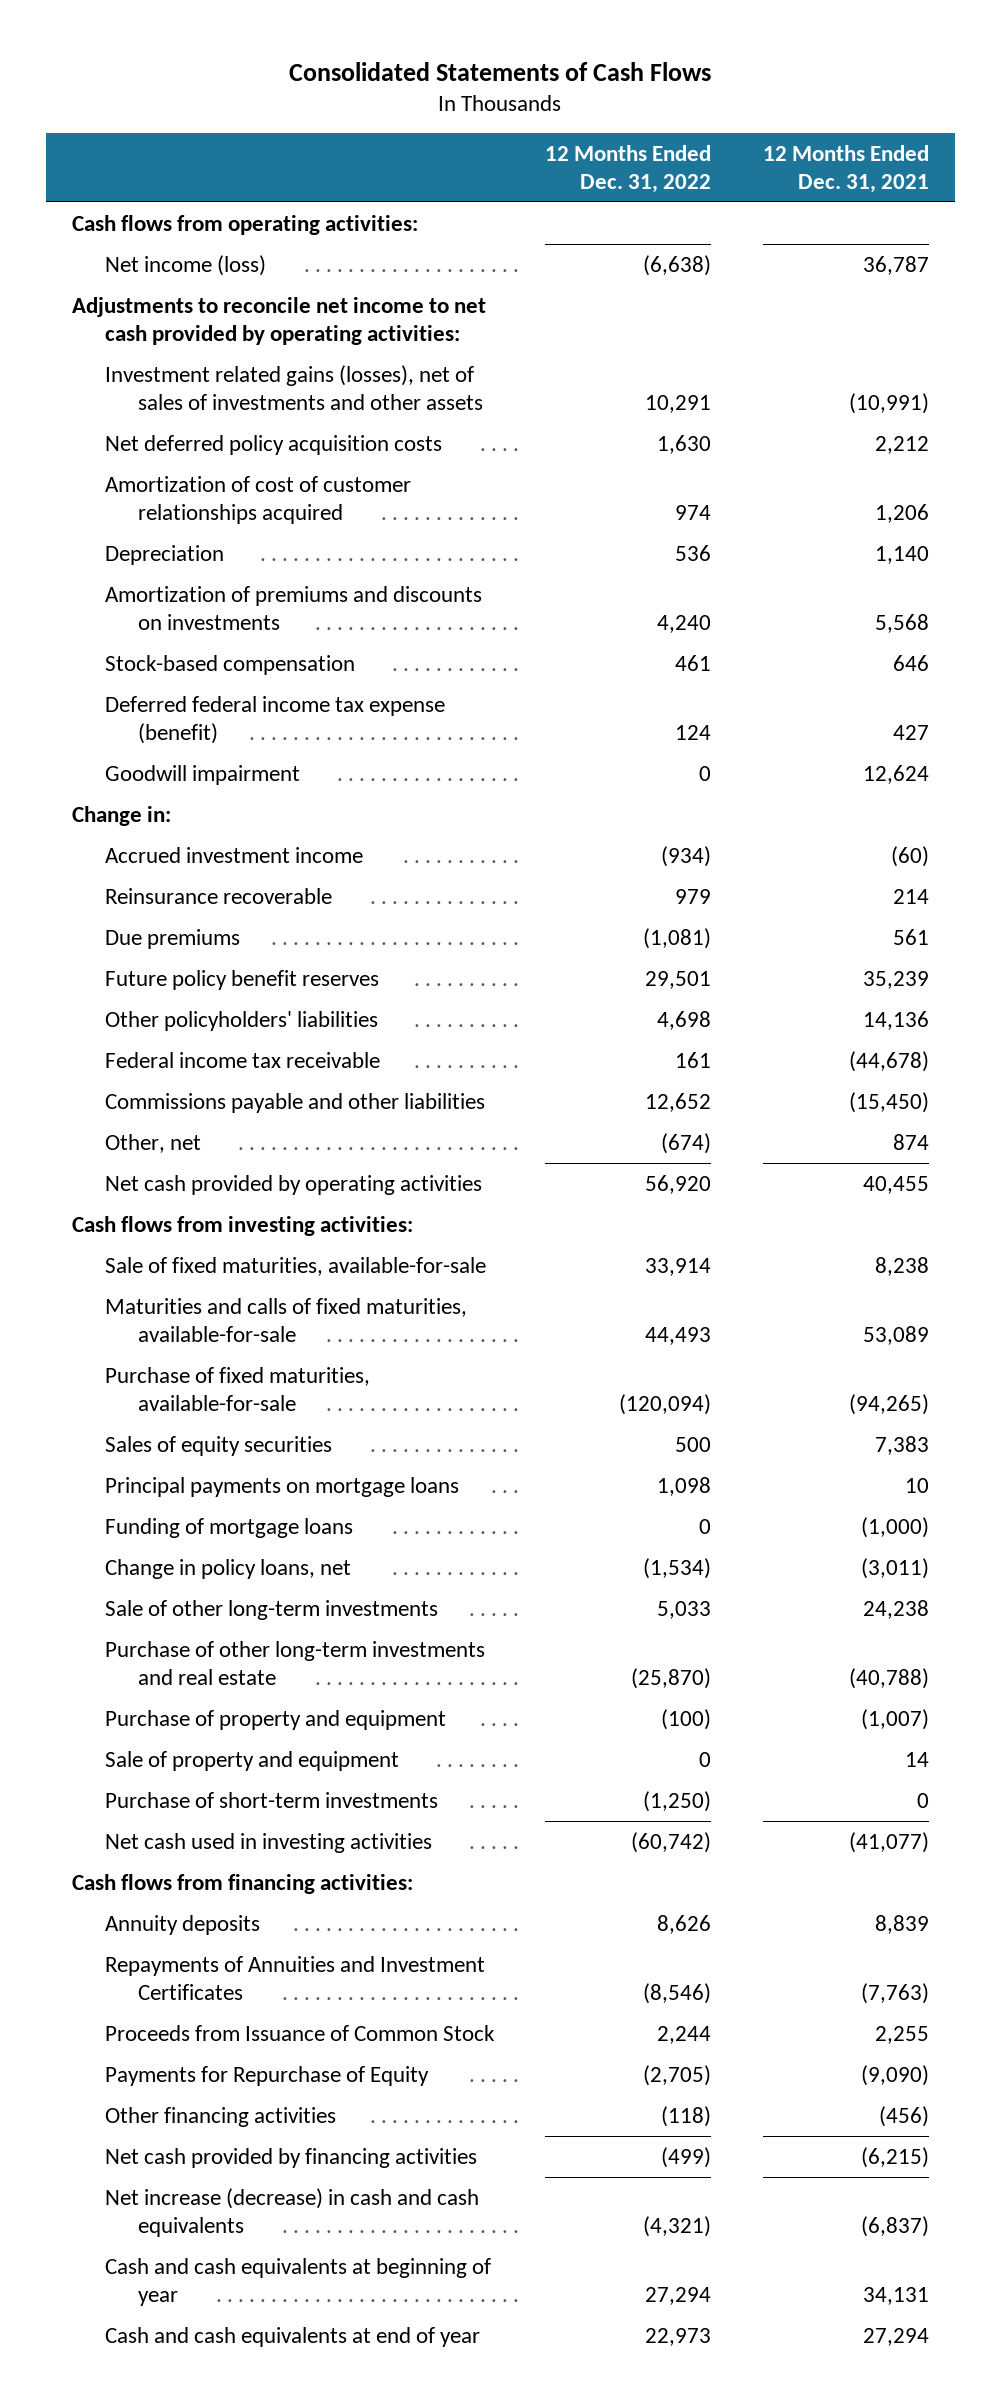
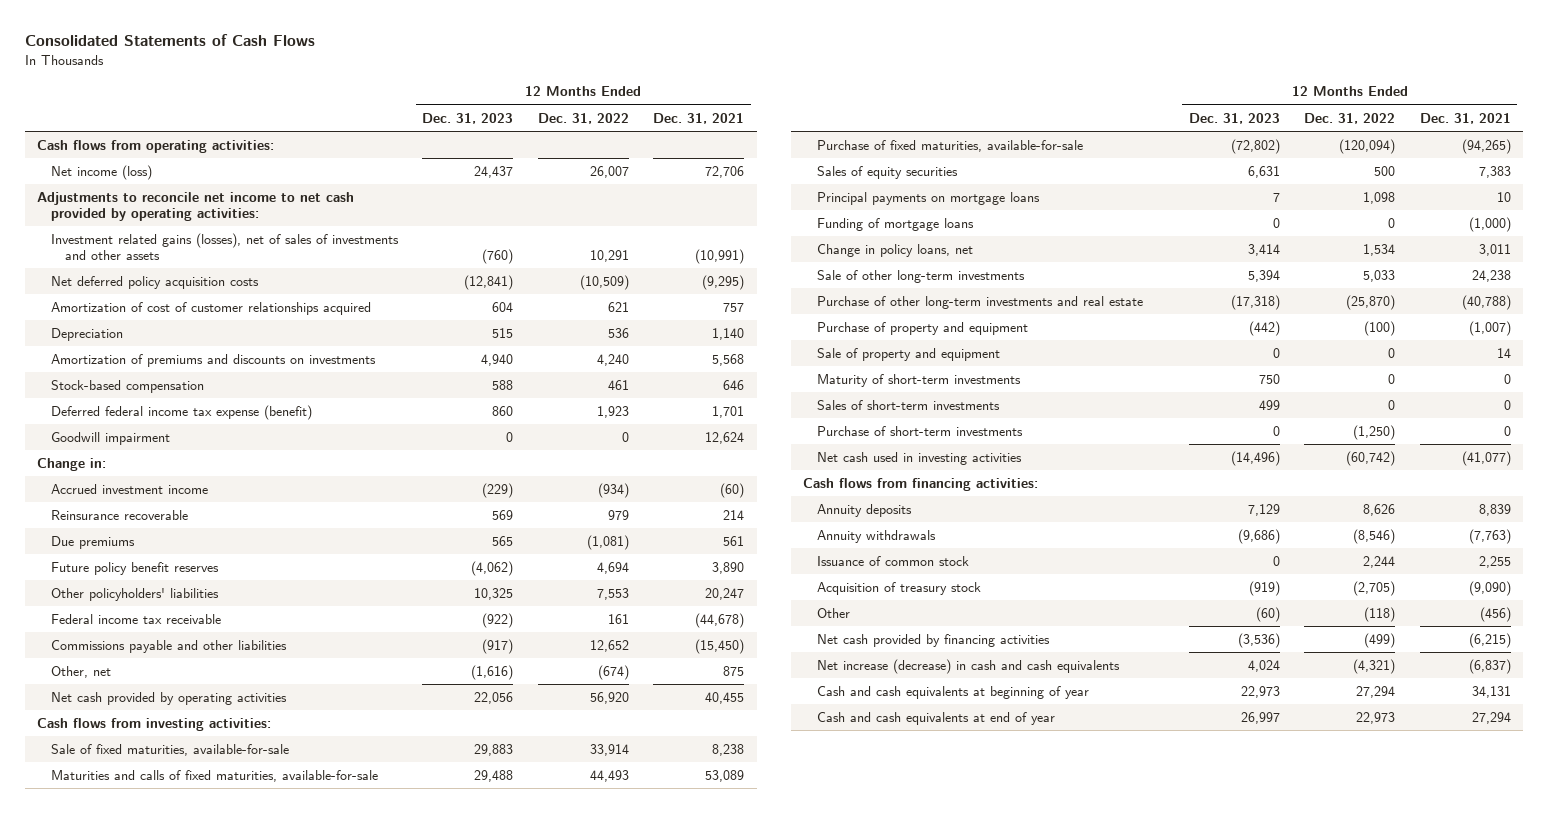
none -> [422,112,514,124] Dec. 31, 2023
[643,254,712,276] (6,638) -> [589,166,629,179] 26,007
[862,255,929,275] 36,787 -> [705,166,745,179] 72,706
[657,434,712,454] 1,630 -> [579,275,629,291] (10,509)
[874,435,929,454] 2,212 -> [702,275,745,291] (9,295)
[675,504,712,520] 974 -> [607,302,629,313] 621
[874,503,929,523] 1,206 -> [723,303,745,313] 757
[675,724,712,740] 124 -> [596,406,629,419] 1,923
[892,724,929,740] 427 -> [712,406,745,419] 1,701
[645,970,712,989] 29,501 -> [596,562,629,575] 4,694
[862,970,929,989] 35,239 -> [712,562,745,575] 3,890
[657,1010,712,1030] 4,698 -> [596,588,629,601] 7,553
[862,1010,929,1030] 14,136 -> [705,588,745,601] 20,247
[892,1133,929,1150] 874 -> [723,666,745,677] 875
[643,1557,712,1579] (1,534) -> [1363,244,1396,257] 1,534
[860,1557,929,1579] (3,011) -> [1478,244,1511,257] 3,011
none -> [817,374,1022,388] Maturity of short-term investments
none -> [817,400,1001,411] Sales of short-term investments
[104,1955,485,2000] Repayments of Annuities and Investment Certificates -> [817,530,937,544] Annuity withdrawals
[104,2024,495,2041] Proceeds from Issuance of Common Stock -> [817,556,970,567] Issuance of common stock
[104,2065,429,2086] Payments for Repurchase of Equity -> [817,582,982,596] Acquisition of treasury stock
[104,2106,336,2127] Other financing activities -> [817,608,851,619] Other

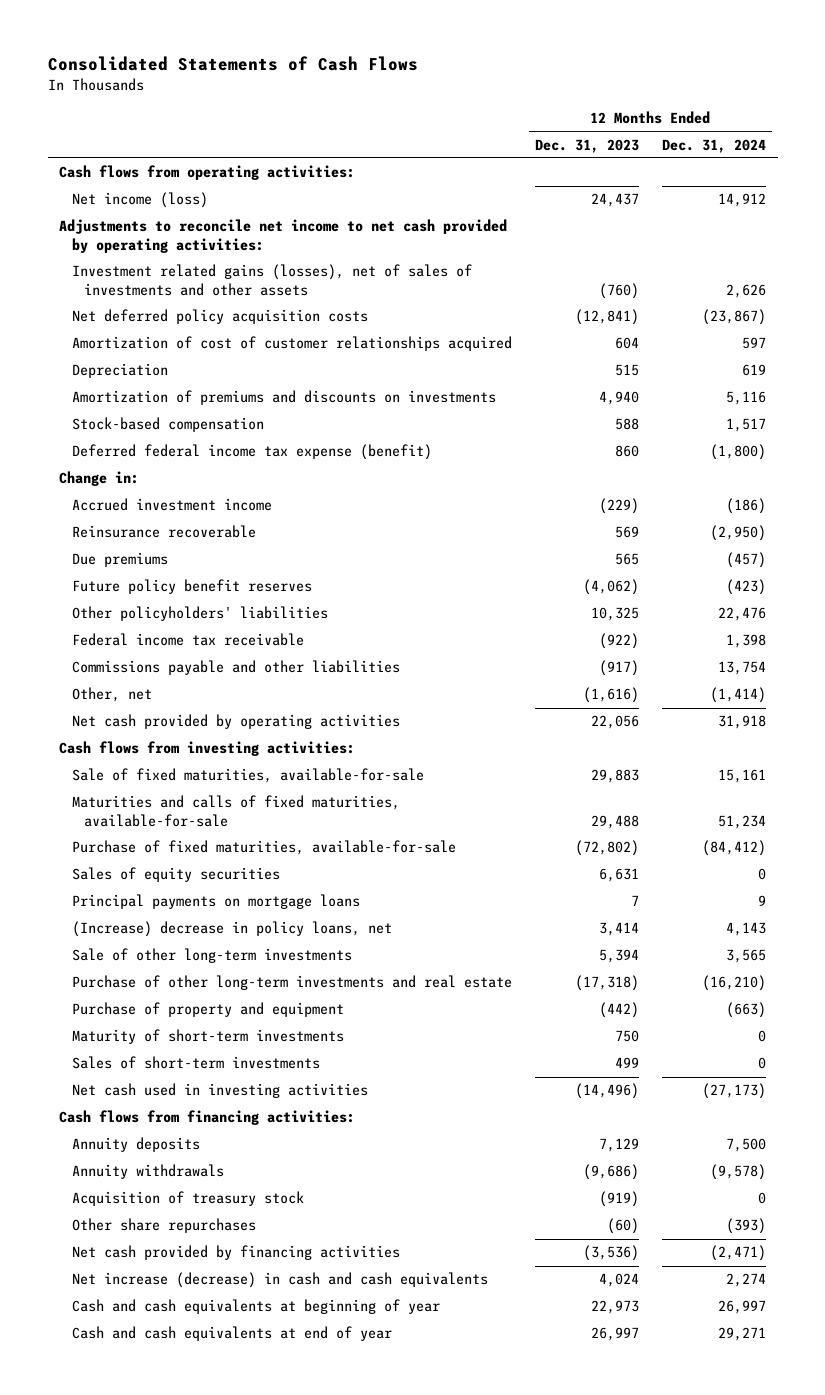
[537,112,629,124] Dec. 31, 2022 -> none
[653,112,745,124] Dec. 31, 2021 -> none
none -> [662,138,767,153] Dec. 31, 2024
[50,432,170,446] Goodwill impairment -> none
[817,218,975,232] Funding of mortgage loans -> none
[817,244,974,258] Change in policy loans, net -> [71,921,392,938] (Increase) decrease in policy loans, net
[817,348,1001,362] Sale of property and equipment -> none
[817,426,1024,437] Purchase of short-term investments -> none
[817,556,970,567] Issuance of common stock -> none
[817,608,851,619] Other -> none
none -> [71,1218,256,1234] Other share repurchases

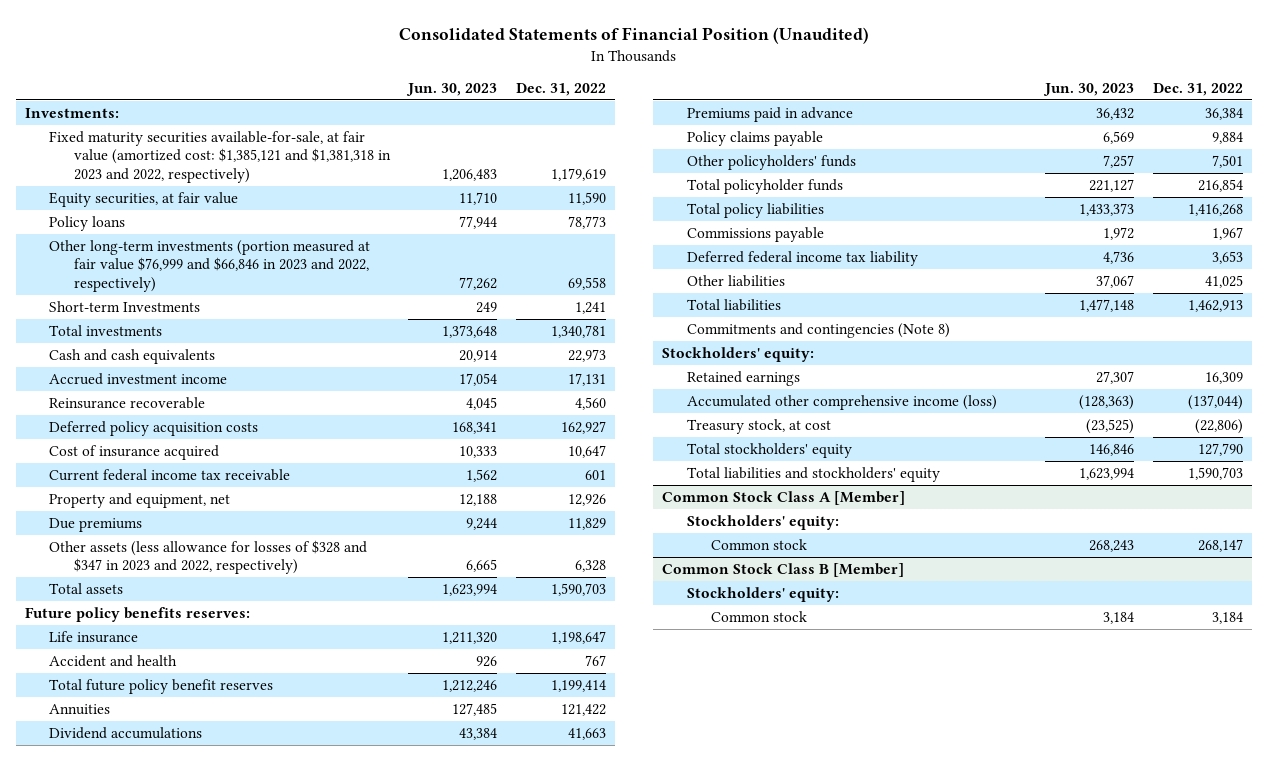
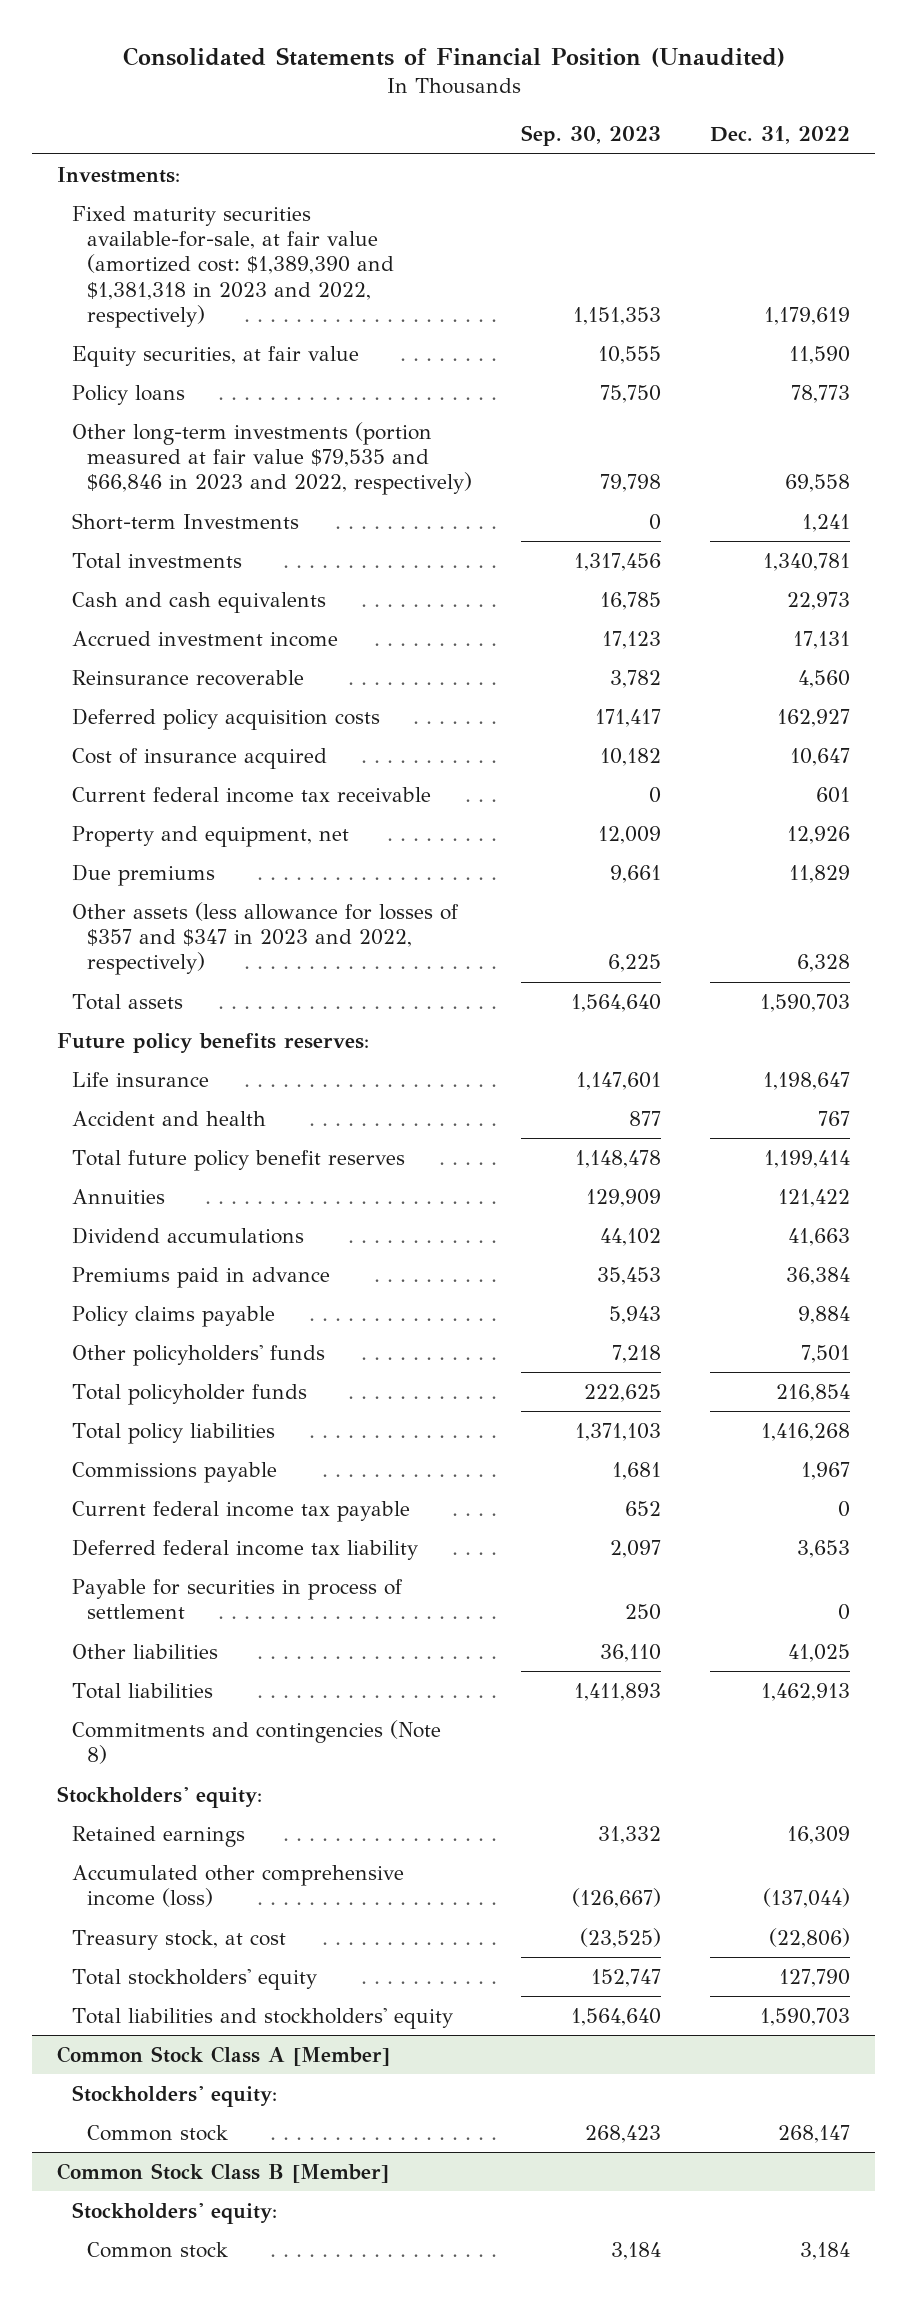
[406,82,498,96] Jun. 30, 2023 -> none
none -> [521,125,662,147] Sep. 30, 2023
[49,130,391,183] Fixed maturity securities available-for-sale, at fair value (amortized cost: $1,385,121 and $1,381,318 in 2023 and 2022, respectively) -> [72,205,394,329] Fixed maturity securities available-for-sale, at fair value (amortized cost: $1,389,390 and $1,381,318 in 2023 and 2022, respectively)
[49,239,371,292] Other long-term investments (portion measured at fair value $76,999 and $66,846 in 2023 and 2022, respectively) -> [72,421,472,496] Other long-term investments (portion measured at fair value $79,535 and $66,846 in 2023 and 2022, respectively)
[49,539,368,575] Other assets (less allowance for losses of $328 and $347 in 2023 and 2022, respectively) -> [72,901,460,976] Other assets (less allowance for losses of $357 and $347 in 2023 and 2022, respectively)
none -> [72,1500,411,1522] Current federal income tax payable
none -> [72,1578,404,1620] Payable for securities in process of settlement

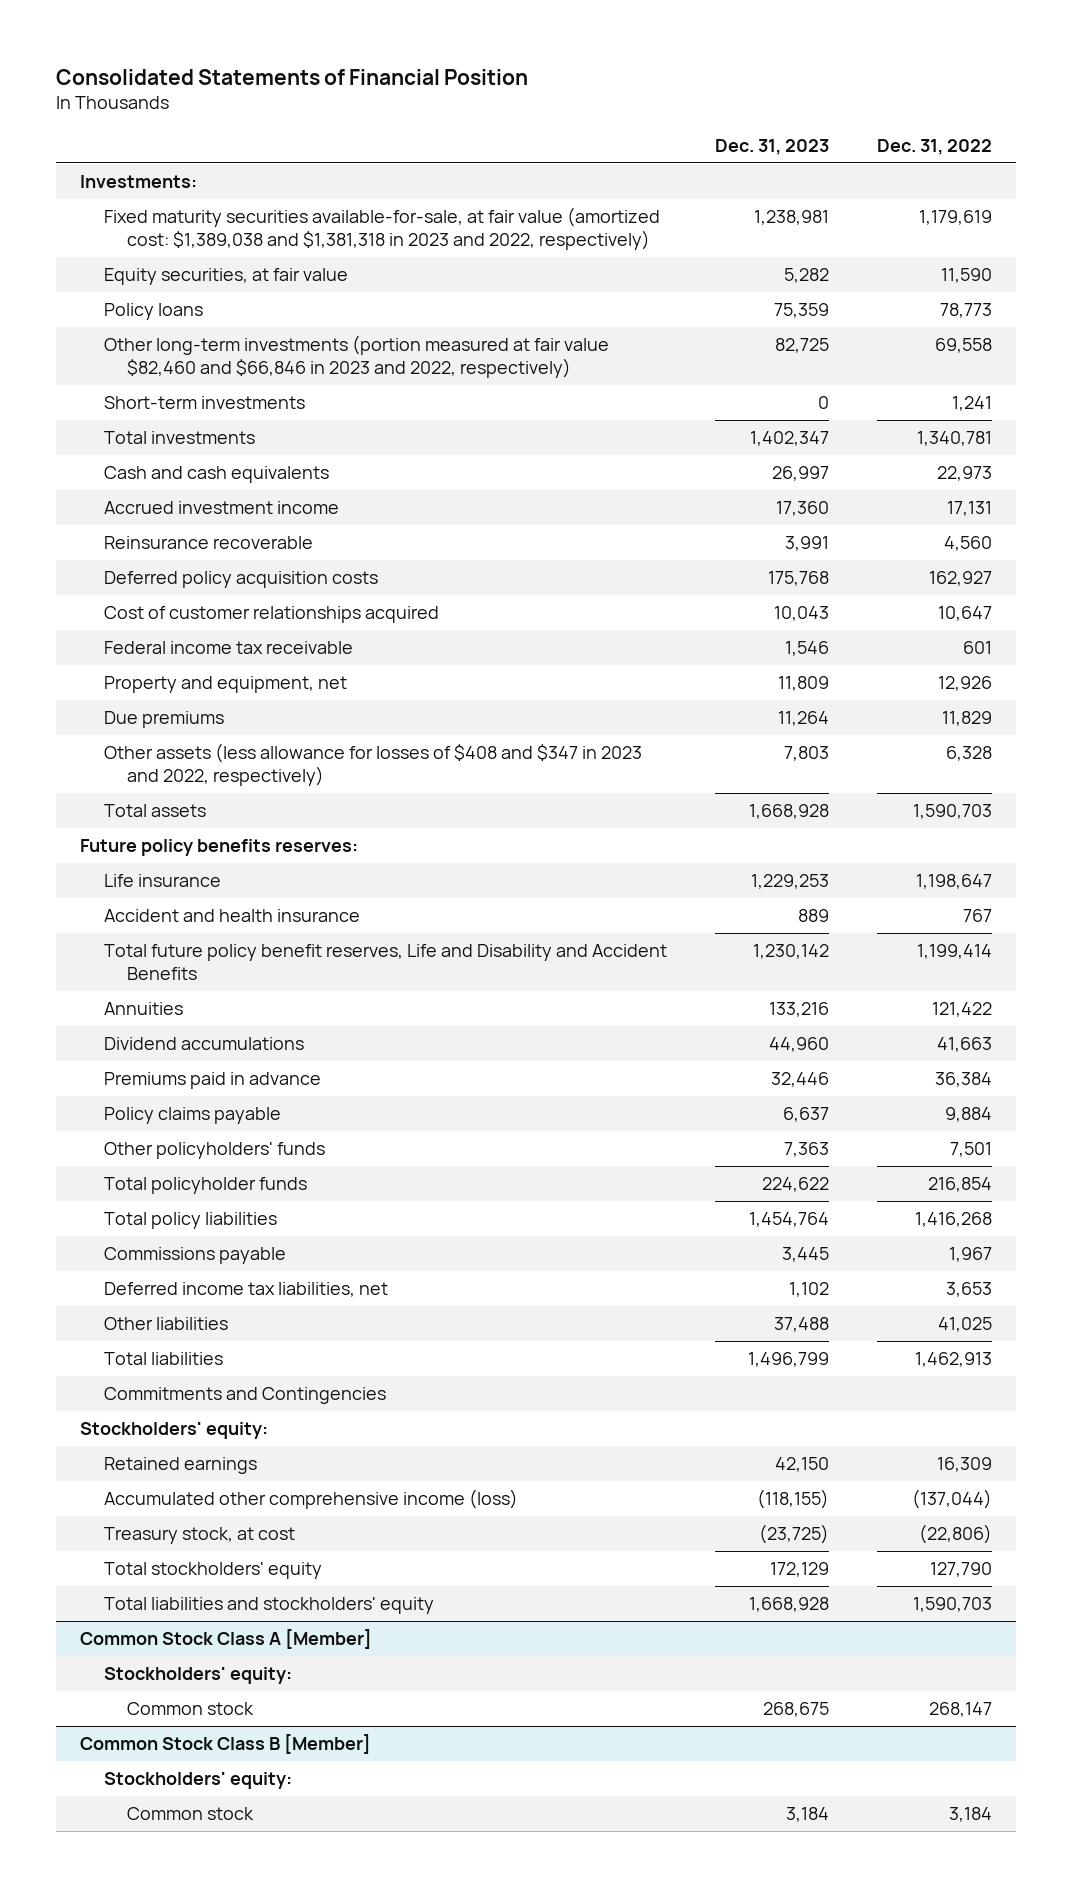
[122,47,785,68] Consolidated Statements of Financial Position (Unaudited) -> [56,68,529,85] Consolidated Statements of Financial Position
[521,125,662,147] Sep. 30, 2023 -> none
none -> [714,138,829,155] Dec. 31, 2023
[72,205,394,329] Fixed maturity securities available-for-sale, at fair value (amortized cost: $1,389,390 and $1,381,318 in 2023 and 2022, respectively) -> [103,207,660,250] Fixed maturity securities available-for-sale, at fair value (amortized cost: $1,389,038 and $1,381,318 in 2023 and 2022, respectively)
[72,421,472,496] Other long-term investments (portion measured at fair value $79,535 and $66,846 in 2023 and 2022, respectively) -> [103,335,609,378] Other long-term investments (portion measured at fair value $82,460 and $66,846 in 2023 and 2022, respectively)
[72,512,300,530] Short-term Investments -> [103,396,305,410] Short-term investments
[72,747,328,769] Cost of insurance acquired -> [103,606,439,624] Cost of customer relationships acquired
[72,786,432,803] Current federal income tax receivable -> [103,641,353,655] Federal income tax receivable
[72,901,460,976] Other assets (less allowance for losses of $357 and $347 in 2023 and 2022, respectively) -> [103,743,642,786] Other assets (less allowance for losses of $408 and $347 in 2023 and 2022, respectively)
[72,1110,267,1126] Accident and health -> [103,909,360,923] Accident and health insurance
[72,1149,406,1171] Total future policy benefit reserves -> [103,944,667,980] Total future policy benefit reserves, Life and Disability and Accident Benefits
[72,1500,411,1522] Current federal income tax payable -> none
[72,1578,404,1620] Payable for securities in process of settlement -> none
[72,1538,419,1560] Deferred federal income tax liability -> [103,1282,388,1298] Deferred income tax liabilities, net
[72,1719,442,1765] Commitments and contingencies (Note 8) -> [103,1387,386,1405] Commitments and Contingencies

